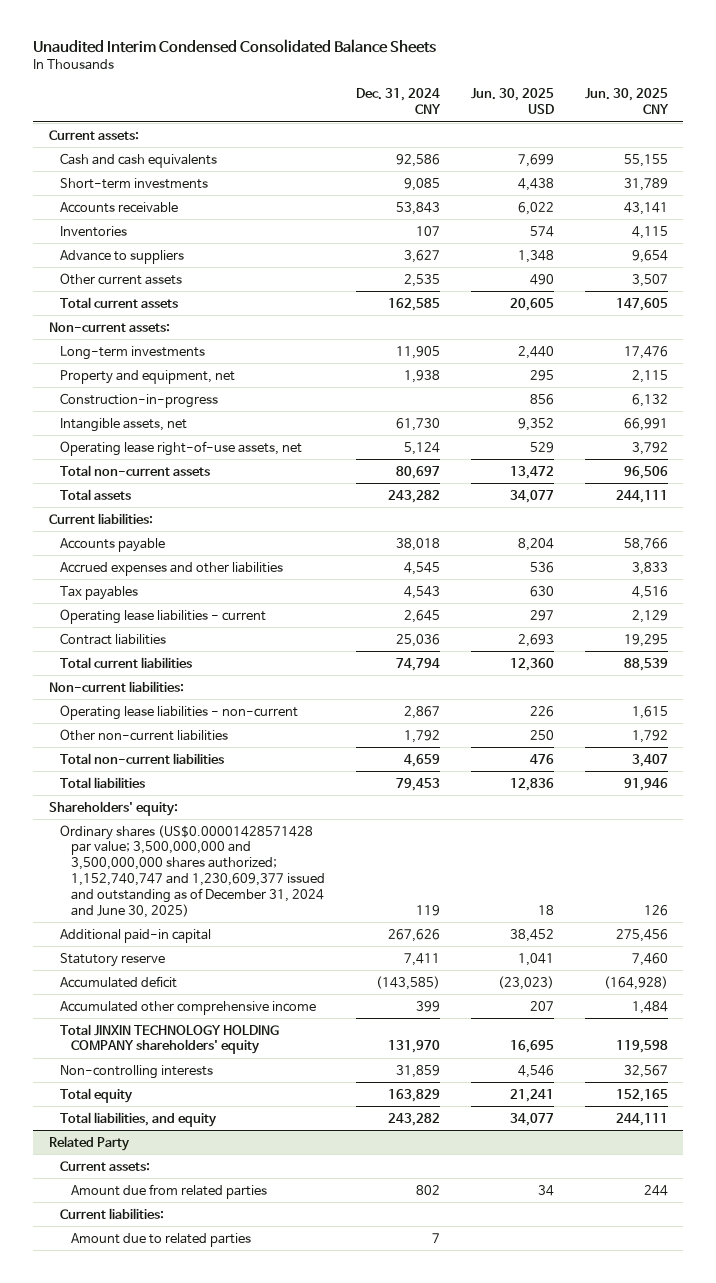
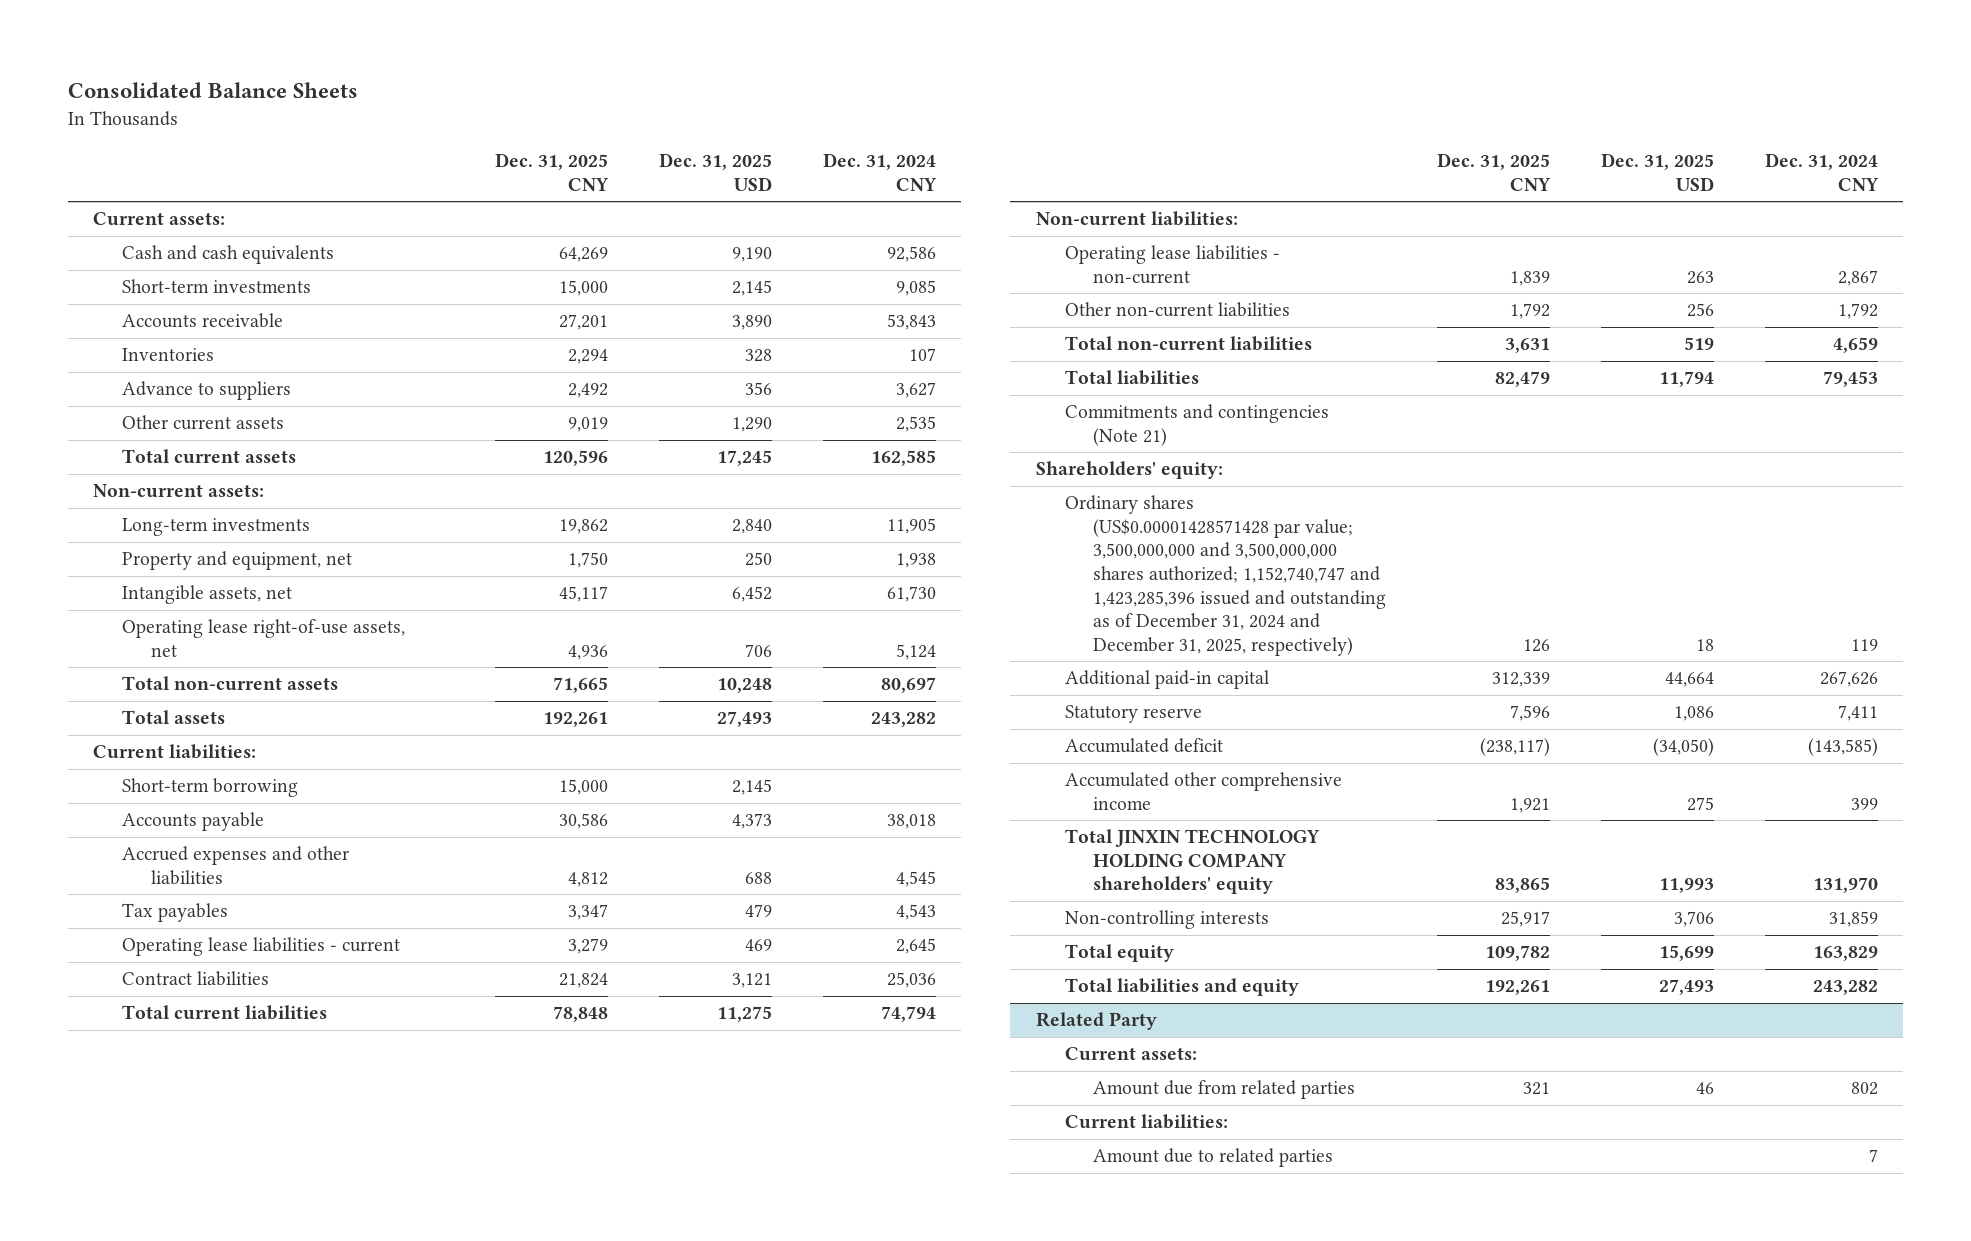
[33,39,437,54] Unaudited Interim Condensed Consolidated Balance Sheets -> [67,82,358,99] Consolidated Balance Sheets
[470,88,554,115] Jun. 30, 2025 USD -> none
[584,88,669,115] Jun. 30, 2025 CNY -> none
none -> [495,153,610,191] Dec. 31, 2025 CNY
none -> [659,153,773,191] Dec. 31, 2025 USD
[59,392,218,408] Construction-in-progress -> none
none -> [122,778,299,798] Short-term borrowing
none -> [1064,404,1329,446] Commitments and contingencies (Note 21)
[59,824,326,918] Ordinary shares (US$0.00001428571428 par value; 3,500,000,000 and 3,500,000,000 shares authorized; 1,152,740,747 and 1,230,609,377 issued and outstanding as of December 31, 2024 and June 30, 2025) -> [1064,495,1387,656] Ordinary shares (US$0.00001428571428 par value; 3,500,000,000 and 3,500,000,000 shares authorized; 1,152,740,747 and 1,423,285,396 issued and outstanding as of December 31, 2024 and December 31, 2025, respectively)
[59,1111,217,1127] Total liabilities, and equity -> [1064,978,1299,997] Total liabilities and equity

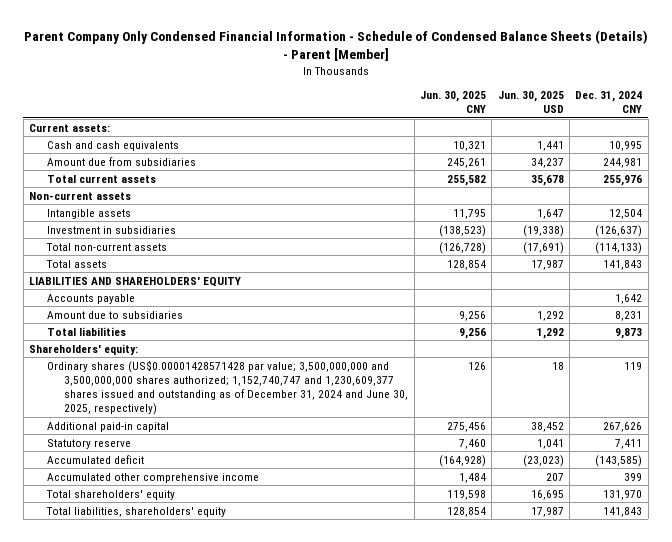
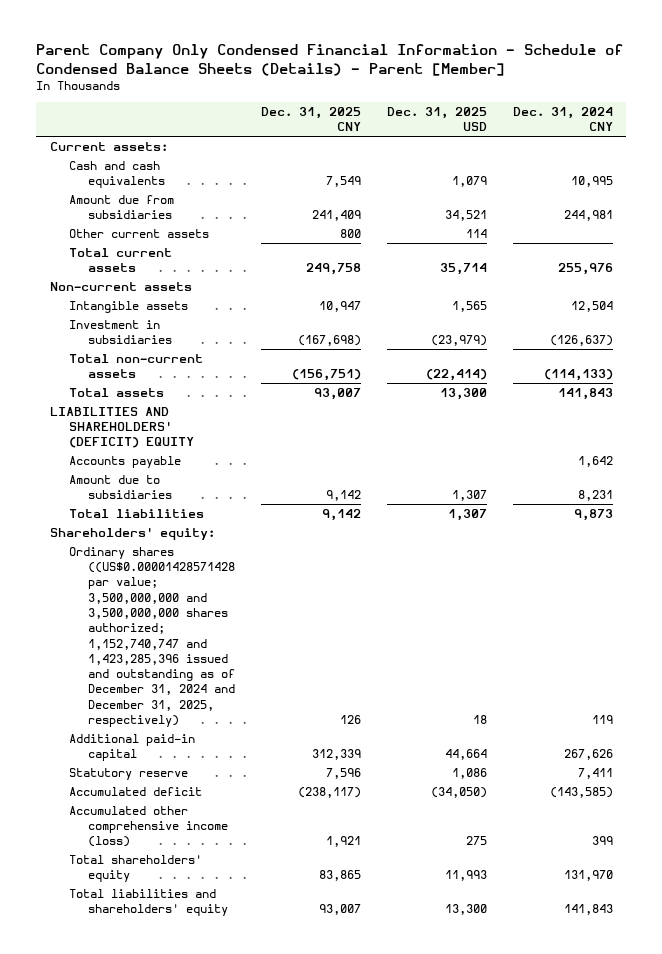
[420,91,487,114] Jun. 30, 2025 CNY -> none
[497,91,564,114] Jun. 30, 2025 USD -> none
none -> [260,107,361,132] Dec. 31, 2025 CNY
none -> [386,107,487,132] Dec. 31, 2025 USD
none -> [68,228,209,238] Other current assets
[29,276,242,287] LIABILITIES AND SHAREHOLDERS' EQUITY -> [49,406,194,449] LIABILITIES AND SHAREHOLDERS' (DEFICIT) EQUITY
[46,359,409,416] Ordinary shares (US$0.00001428571428 par value; 3,500,000,000 and 3,500,000,000 shares authorized; 1,152,740,747 and 1,230,609,377 shares issued and outstanding as of December 31, 2024 and June 30, 2025, respectively) -> [68,546,235,728] Ordinary shares ((US$0.00001428571428 par value; 3,500,000,000 and 3,500,000,000 shares authorized; 1,152,740,747 and 1,423,285,396 issued and outstanding as of December 31, 2024 and December 31, 2025, respectively)
[46,472,259,483] Accumulated other comprehensive income -> [68,805,228,848] Accumulated other comprehensive income (loss)
[45,506,226,517] Total liabilities, shareholders' equity -> [68,888,228,917] Total liabilities and shareholders' equity

